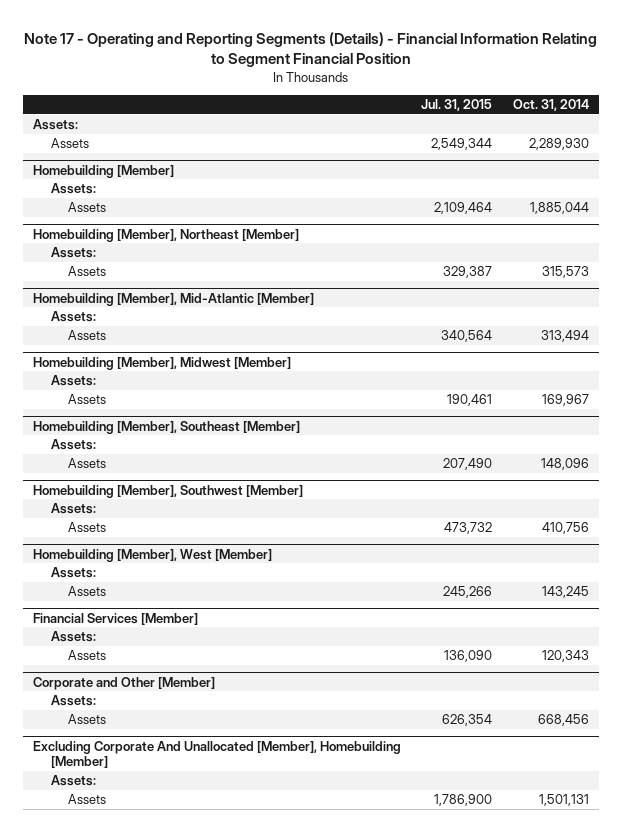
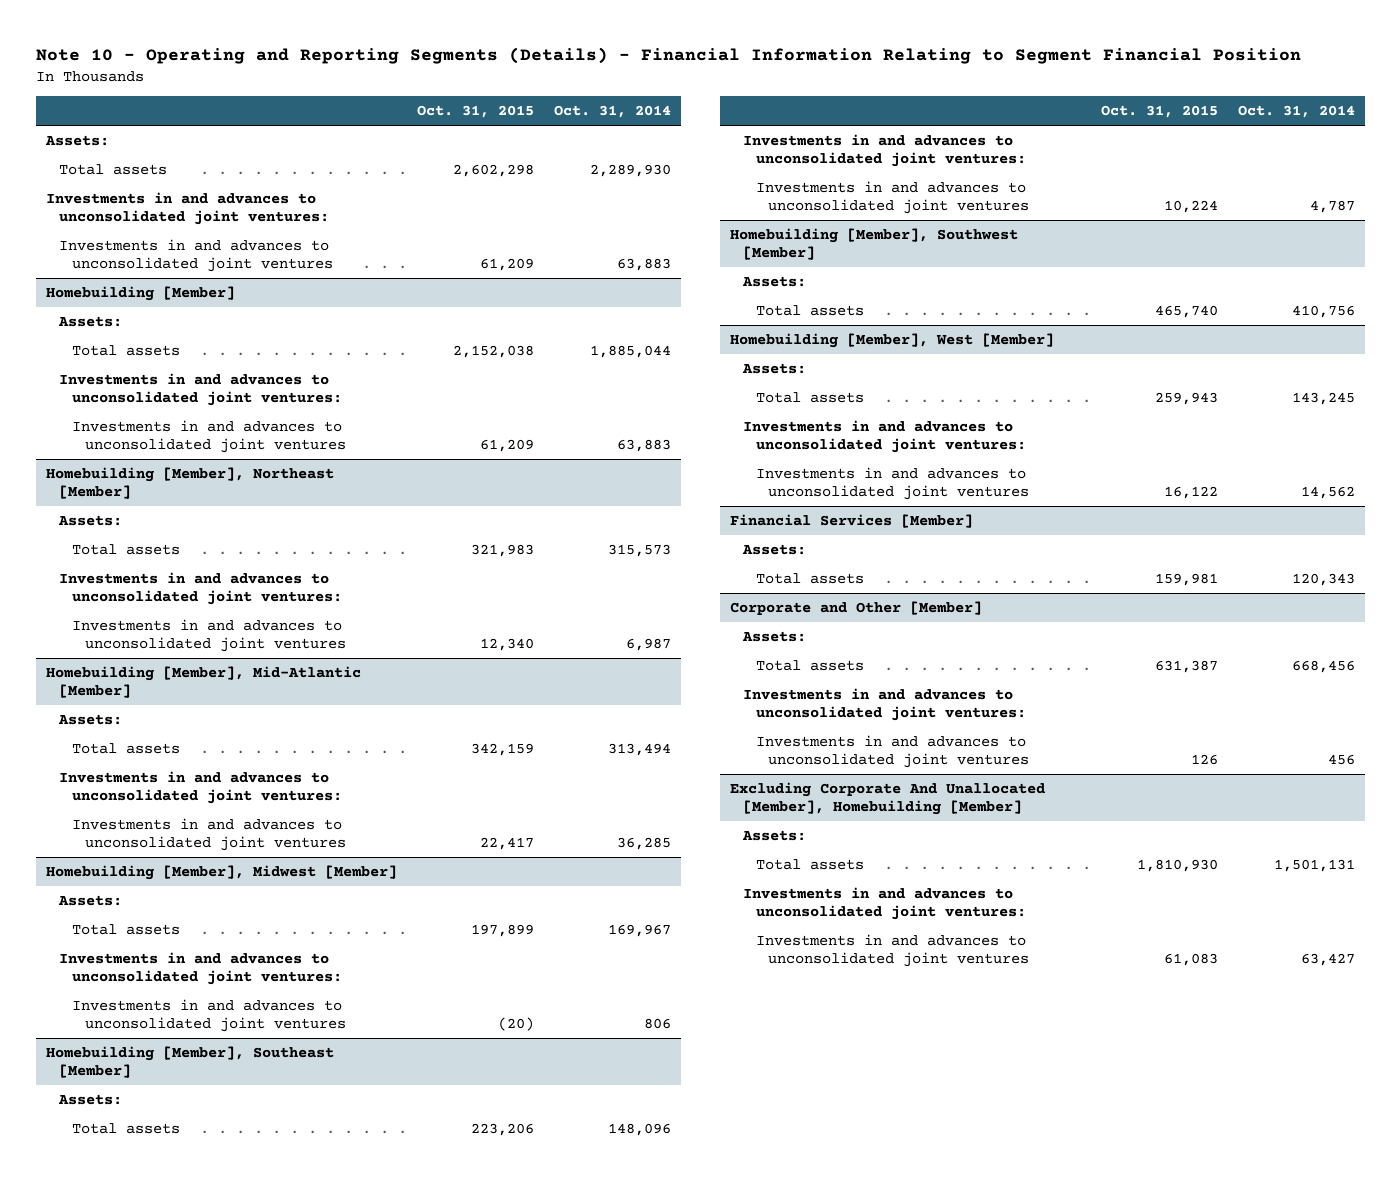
[23,31,597,68] Note 17 - Operating and Reporting Segments (Details) - Financial Information Relating to Segment Financial Position -> [35,46,1301,64] Note 10 - Operating and Reporting Segments (Details) - Financial Information Relating to Segment Financial Position
[421,99,493,112] Jul. 31, 2015 -> none
none -> [416,105,534,119] Oct. 31, 2015
[50,138,89,149] Assets -> [58,164,167,176] Total assets
none -> [45,192,329,226] Investments in and advances to unconsolidated joint ventures:
none -> [58,239,333,273] Investments in and advances to unconsolidated joint ventures
[68,202,107,213] Assets -> [71,345,180,357] Total assets
none -> [58,373,342,407] Investments in and advances to unconsolidated joint ventures:
none -> [71,420,346,454] Investments in and advances to unconsolidated joint ventures
[68,266,107,277] Assets -> [71,544,180,556] Total assets
none -> [58,572,342,606] Investments in and advances to unconsolidated joint ventures:
none -> [71,619,346,653] Investments in and advances to unconsolidated joint ventures
[68,330,107,341] Assets -> [71,743,180,755] Total assets
none -> [58,771,342,805] Investments in and advances to unconsolidated joint ventures:
none -> [71,818,346,852] Investments in and advances to unconsolidated joint ventures
[68,394,107,405] Assets -> [71,924,180,936] Total assets
none -> [58,952,342,986] Investments in and advances to unconsolidated joint ventures:
none -> [71,999,346,1033] Investments in and advances to unconsolidated joint ventures
[68,458,107,469] Assets -> [71,1123,180,1135] Total assets
none -> [742,134,1026,168] Investments in and advances to unconsolidated joint ventures:
none -> [755,181,1030,215] Investments in and advances to unconsolidated joint ventures
[68,522,107,533] Assets -> [755,305,864,317] Total assets
[68,586,107,597] Assets -> [755,392,864,404] Total assets
none -> [742,420,1026,454] Investments in and advances to unconsolidated joint ventures:
none -> [755,467,1030,501] Investments in and advances to unconsolidated joint ventures
[68,650,107,661] Assets -> [755,573,864,585] Total assets
[68,714,107,725] Assets -> [755,660,864,672] Total assets
none -> [742,688,1026,722] Investments in and advances to unconsolidated joint ventures:
none -> [755,735,1030,769] Investments in and advances to unconsolidated joint ventures
[68,794,107,805] Assets -> [755,859,864,871] Total assets
none -> [742,887,1026,921] Investments in and advances to unconsolidated joint ventures:
none -> [755,934,1030,968] Investments in and advances to unconsolidated joint ventures

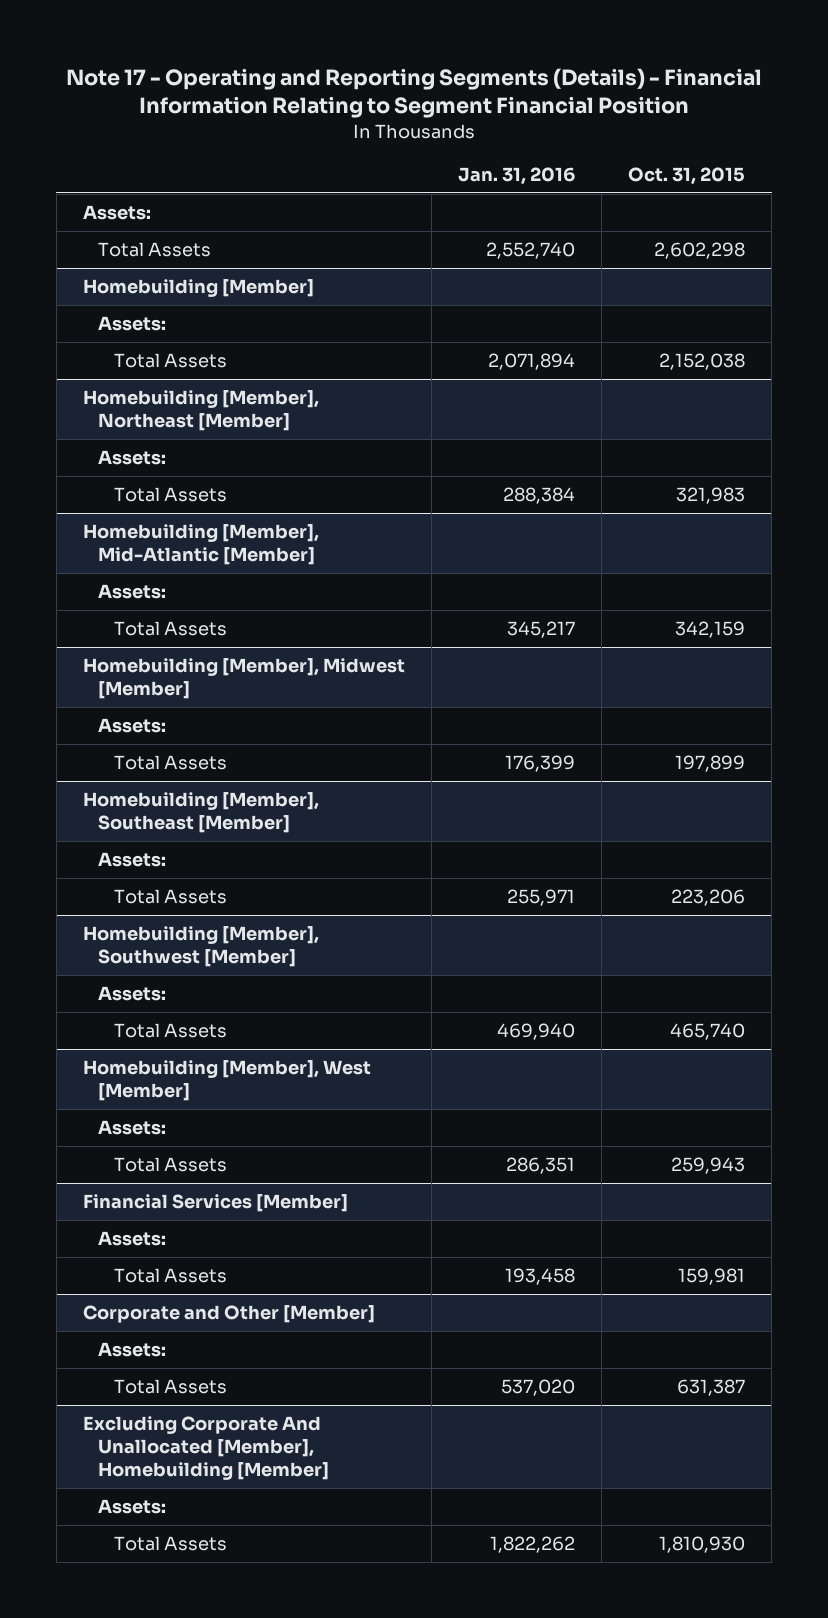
[35,46,1301,64] Note 10 - Operating and Reporting Segments (Details) - Financial Information Relating to Segment Financial Position -> [66,67,763,119] Note 17 - Operating and Reporting Segments (Details) - Financial Information Relating to Segment Financial Position
[553,105,671,119] Oct. 31, 2014 -> none
none -> [458,167,576,186] Jan. 31, 2016
[45,192,329,226] Investments in and advances to unconsolidated joint ventures: -> none
[58,239,333,273] Investments in and advances to unconsolidated joint ventures -> none
[58,164,167,176] Total assets -> [98,242,212,258] Total Assets
[58,373,342,407] Investments in and advances to unconsolidated joint ventures: -> none
[71,420,346,454] Investments in and advances to unconsolidated joint ventures -> none
[71,345,180,357] Total assets -> [113,353,227,369] Total Assets
[58,572,342,606] Investments in and advances to unconsolidated joint ventures: -> none
[71,619,346,653] Investments in and advances to unconsolidated joint ventures -> none
[71,544,180,556] Total assets -> [113,487,227,503] Total Assets
[58,771,342,805] Investments in and advances to unconsolidated joint ventures: -> none
[71,818,346,852] Investments in and advances to unconsolidated joint ventures -> none
[71,743,180,755] Total assets -> [113,621,227,637] Total Assets
[58,952,342,986] Investments in and advances to unconsolidated joint ventures: -> none
[71,999,346,1033] Investments in and advances to unconsolidated joint ventures -> none
[71,924,180,936] Total assets -> [113,755,227,771] Total Assets
[742,134,1026,168] Investments in and advances to unconsolidated joint ventures: -> none
[755,181,1030,215] Investments in and advances to unconsolidated joint ventures -> none
[71,1123,180,1135] Total assets -> [113,889,227,905] Total Assets
[755,305,864,317] Total assets -> [113,1023,227,1039] Total Assets
[742,420,1026,454] Investments in and advances to unconsolidated joint ventures: -> none
[755,467,1030,501] Investments in and advances to unconsolidated joint ventures -> none
[755,392,864,404] Total assets -> [113,1157,227,1173] Total Assets
[755,573,864,585] Total assets -> [113,1268,227,1284] Total Assets
[742,688,1026,722] Investments in and advances to unconsolidated joint ventures: -> none
[755,735,1030,769] Investments in and advances to unconsolidated joint ventures -> none
[755,660,864,672] Total assets -> [113,1379,227,1395] Total Assets
[742,887,1026,921] Investments in and advances to unconsolidated joint ventures: -> none
[755,934,1030,968] Investments in and advances to unconsolidated joint ventures -> none
[755,859,864,871] Total assets -> [113,1536,227,1552] Total Assets

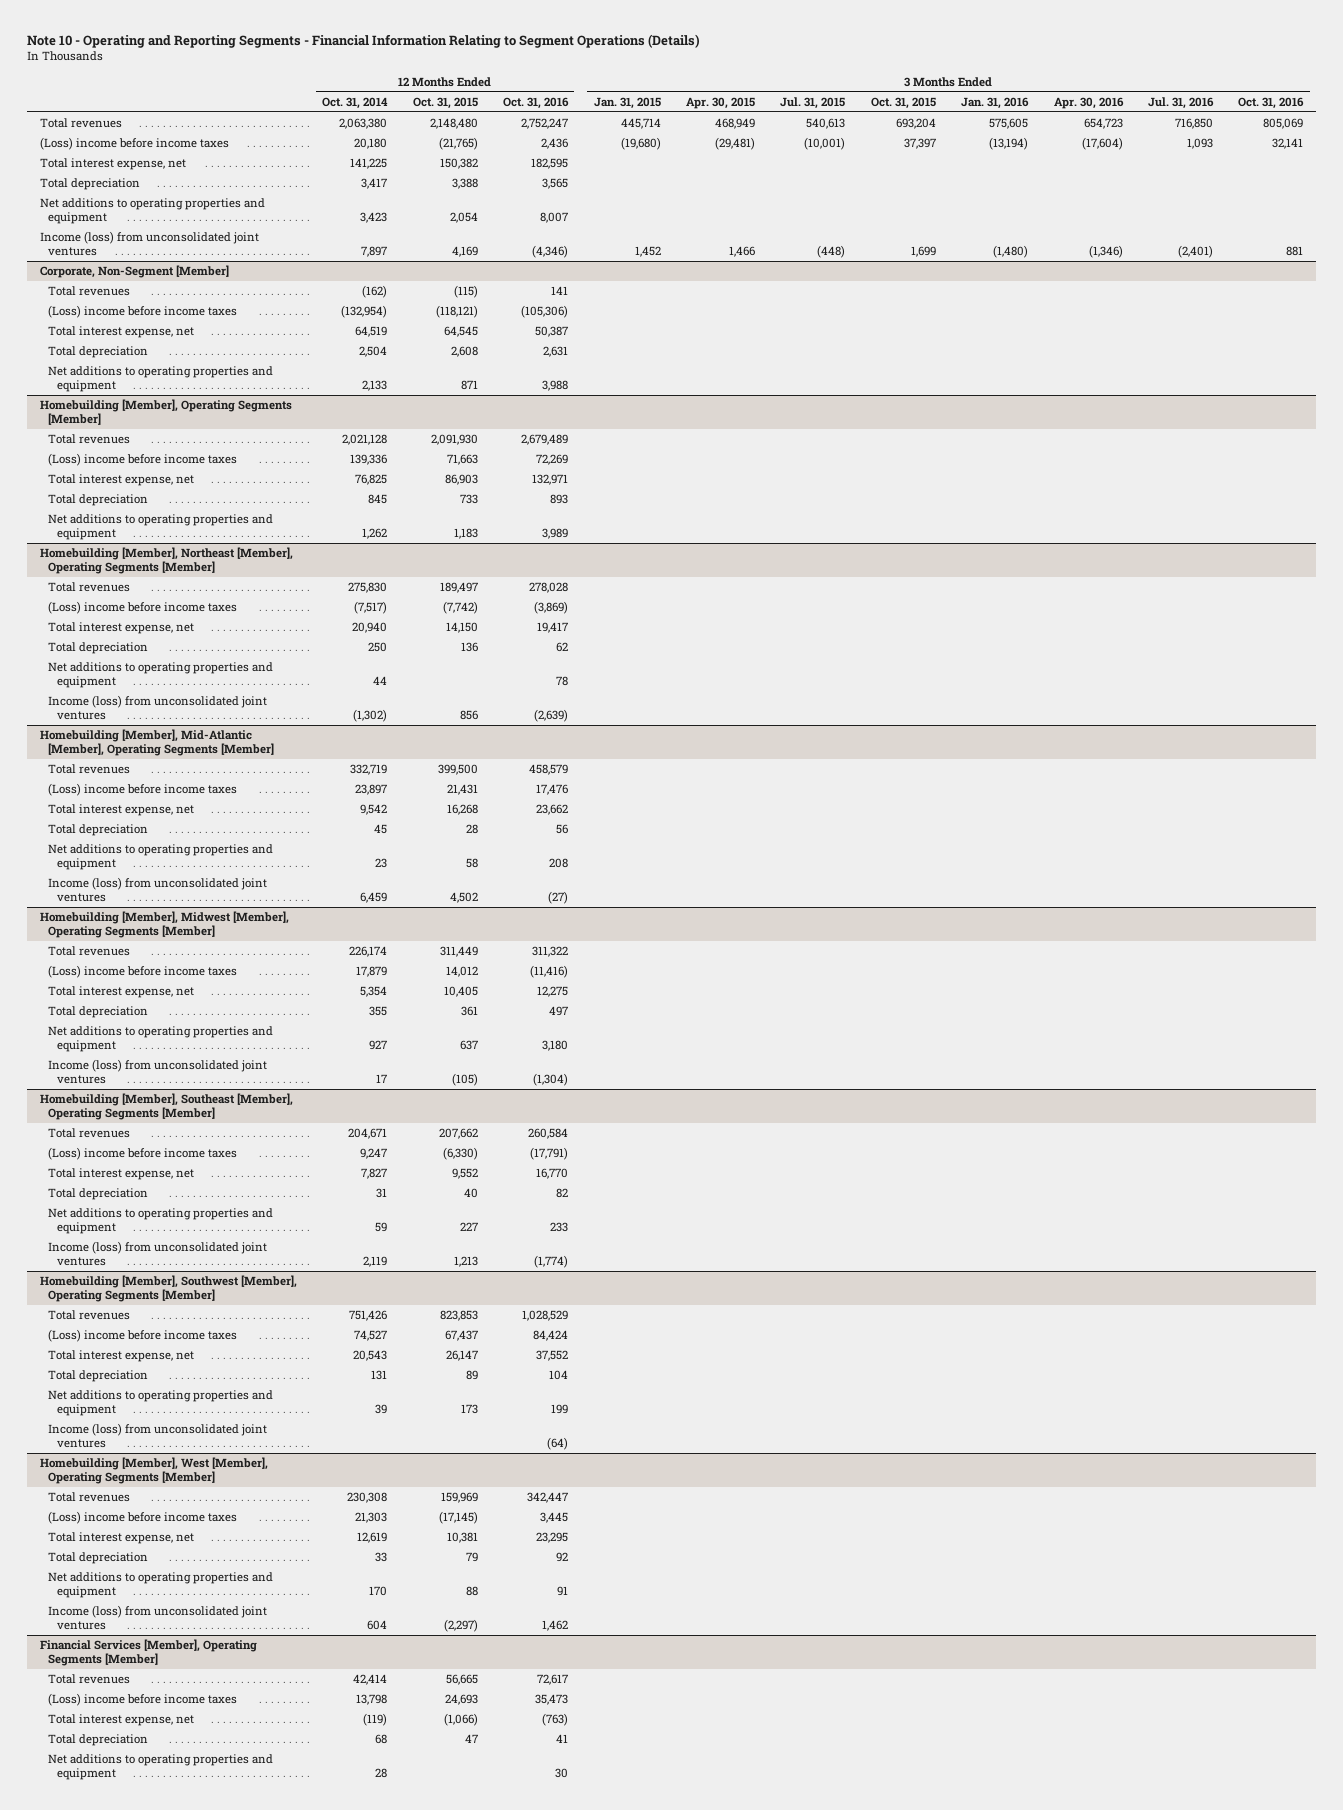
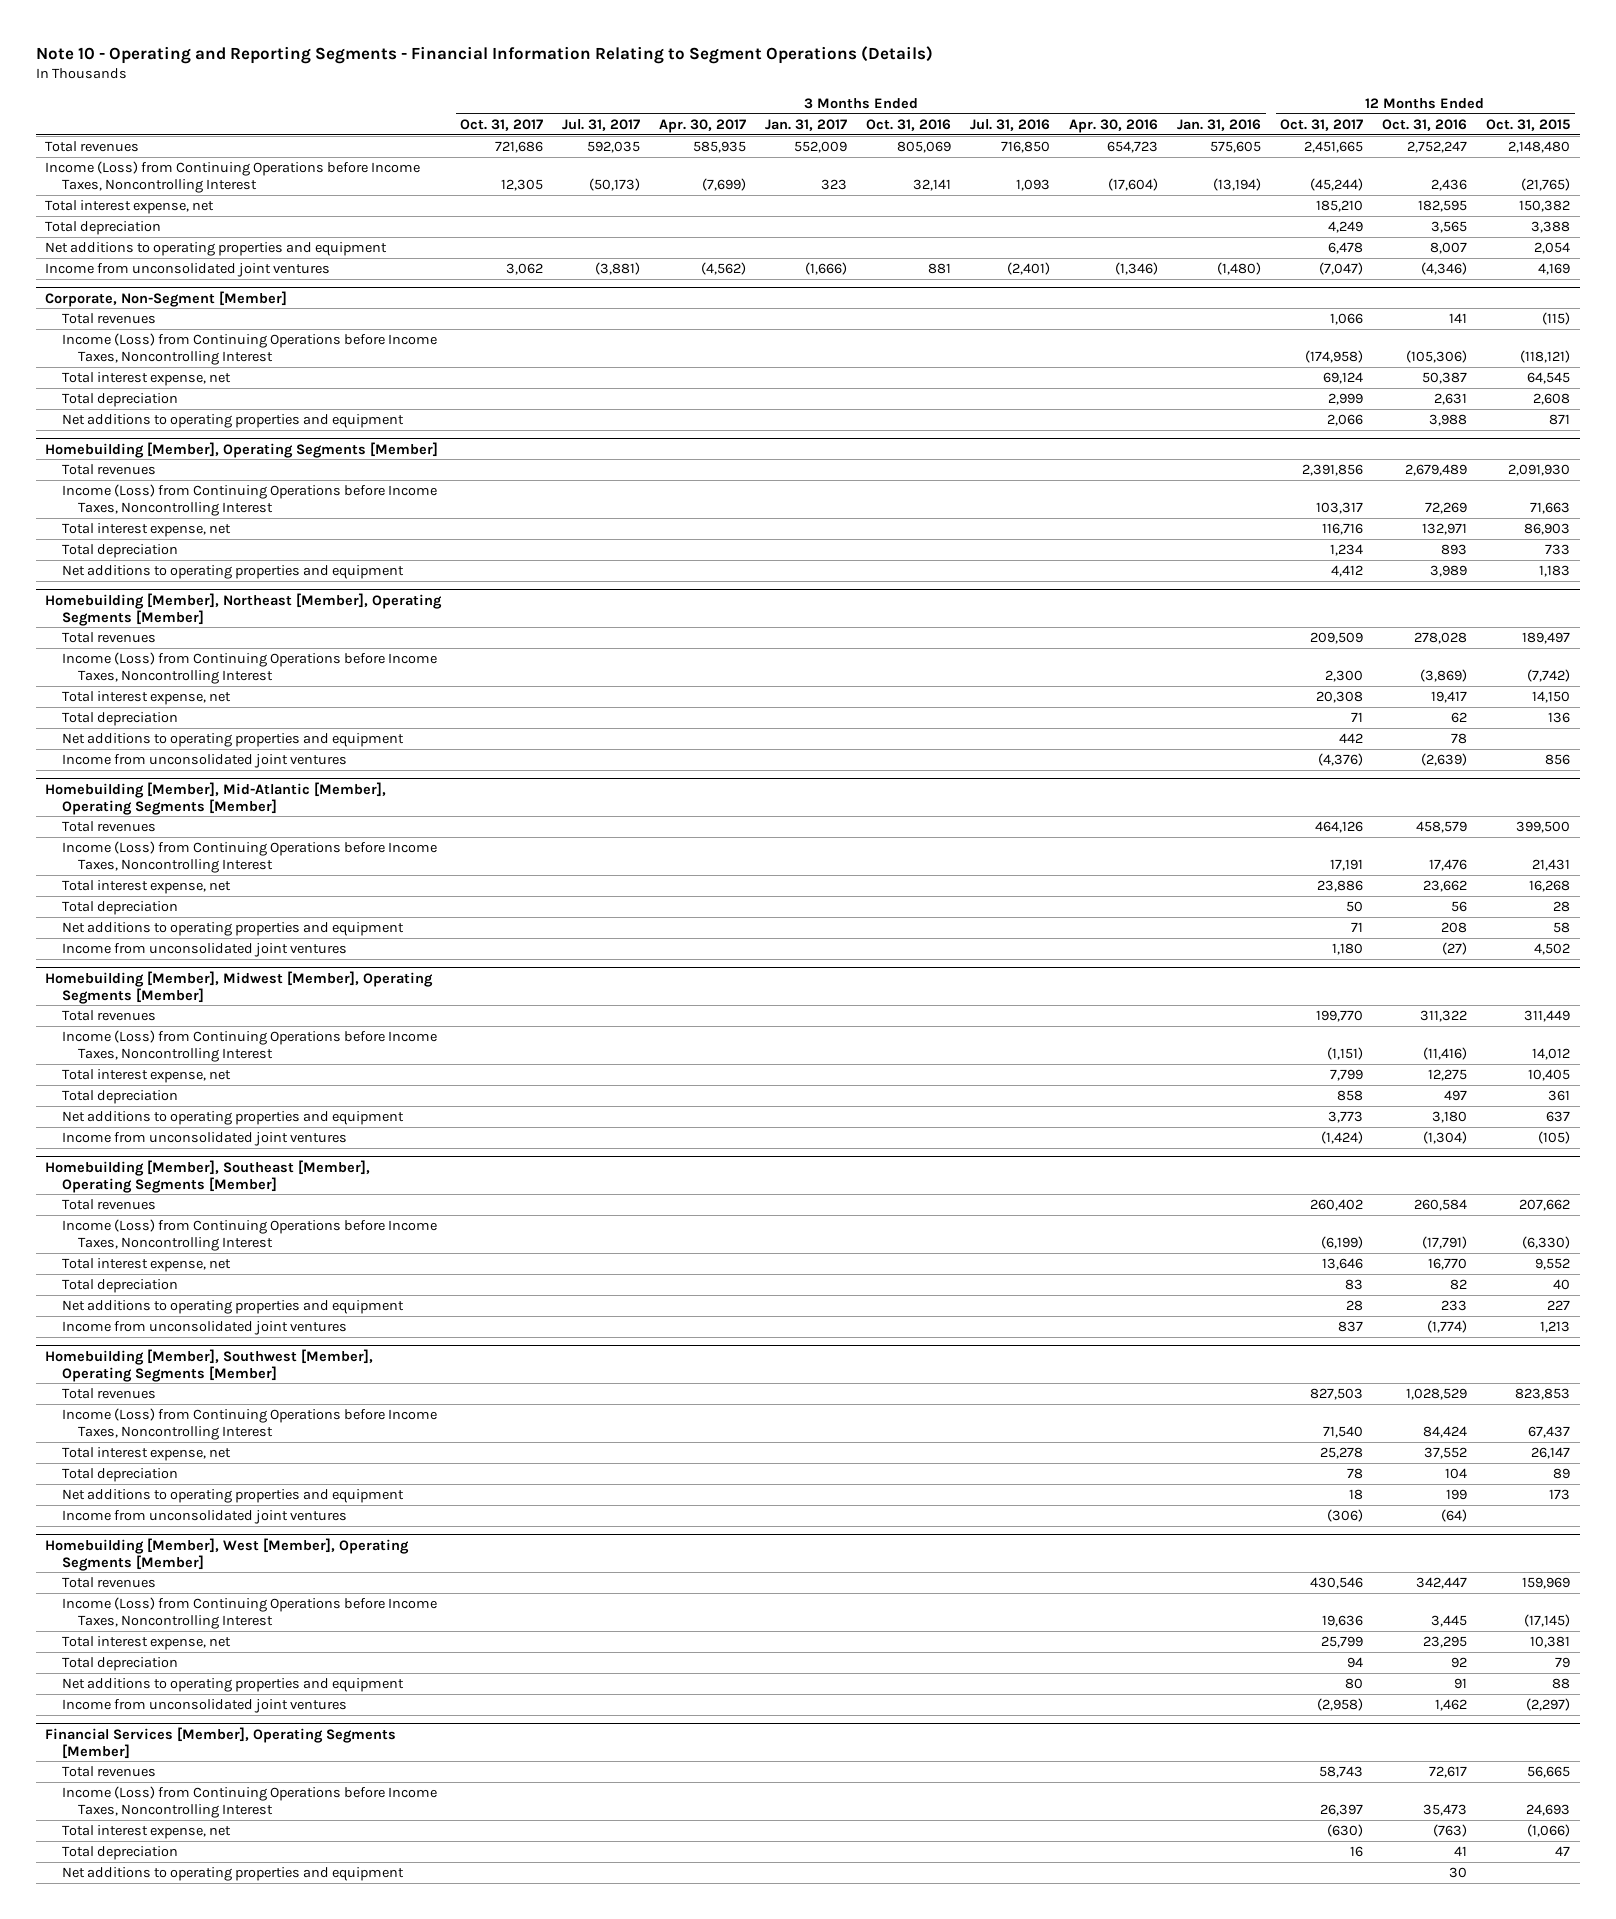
[322,96,389,109] Oct. 31, 2014 -> none
[593,96,661,109] Jan. 31, 2015 -> none
[685,96,755,109] Apr. 30, 2015 -> none
[780,96,846,109] Jul. 31, 2015 -> none
[870,96,936,109] Oct. 31, 2015 -> none
none -> [460,119,544,132] Oct. 31, 2017
none -> [562,119,641,132] Jul. 31, 2017
none -> [659,119,747,134] Apr. 30, 2017
none -> [765,119,848,132] Jan. 31, 2017
none -> [1280,119,1364,132] Oct. 31, 2017
[39,137,229,151] (Loss) income before income taxes -> [45,161,421,194] Income (Loss) from Continuing Operations before Income Taxes, Noncontrolling Interest
[39,231,259,257] Income (loss) from unconsolidated joint ventures -> [45,263,331,278] Income from unconsolidated joint ventures
[48,305,238,319] (Loss) income before income taxes -> [61,333,437,366] Income (Loss) from Continuing Operations before Income Taxes, Noncontrolling Interest
[48,453,238,467] (Loss) income before income taxes -> [61,484,437,517] Income (Loss) from Continuing Operations before Income Taxes, Noncontrolling Interest
[48,601,238,615] (Loss) income before income taxes -> [61,652,437,685] Income (Loss) from Continuing Operations before Income Taxes, Noncontrolling Interest
[48,695,268,721] Income (loss) from unconsolidated joint ventures -> [61,754,347,769] Income from unconsolidated joint ventures
[48,783,238,797] (Loss) income before income taxes -> [61,841,437,874] Income (Loss) from Continuing Operations before Income Taxes, Noncontrolling Interest
[48,877,268,903] Income (loss) from unconsolidated joint ventures -> [61,943,347,958] Income from unconsolidated joint ventures
[48,965,238,979] (Loss) income before income taxes -> [61,1030,437,1063] Income (Loss) from Continuing Operations before Income Taxes, Noncontrolling Interest
[48,1059,268,1085] Income (loss) from unconsolidated joint ventures -> [61,1132,347,1147] Income from unconsolidated joint ventures
[48,1147,238,1161] (Loss) income before income taxes -> [61,1219,437,1252] Income (Loss) from Continuing Operations before Income Taxes, Noncontrolling Interest
[48,1241,268,1267] Income (loss) from unconsolidated joint ventures -> [61,1321,347,1336] Income from unconsolidated joint ventures
[48,1329,238,1343] (Loss) income before income taxes -> [61,1408,437,1441] Income (Loss) from Continuing Operations before Income Taxes, Noncontrolling Interest
[48,1423,268,1449] Income (loss) from unconsolidated joint ventures -> [61,1510,347,1525] Income from unconsolidated joint ventures
[48,1511,238,1525] (Loss) income before income taxes -> [61,1597,437,1630] Income (Loss) from Continuing Operations before Income Taxes, Noncontrolling Interest
[48,1605,268,1631] Income (loss) from unconsolidated joint ventures -> [61,1699,347,1714] Income from unconsolidated joint ventures
[48,1693,238,1707] (Loss) income before income taxes -> [61,1786,437,1819] Income (Loss) from Continuing Operations before Income Taxes, Noncontrolling Interest

